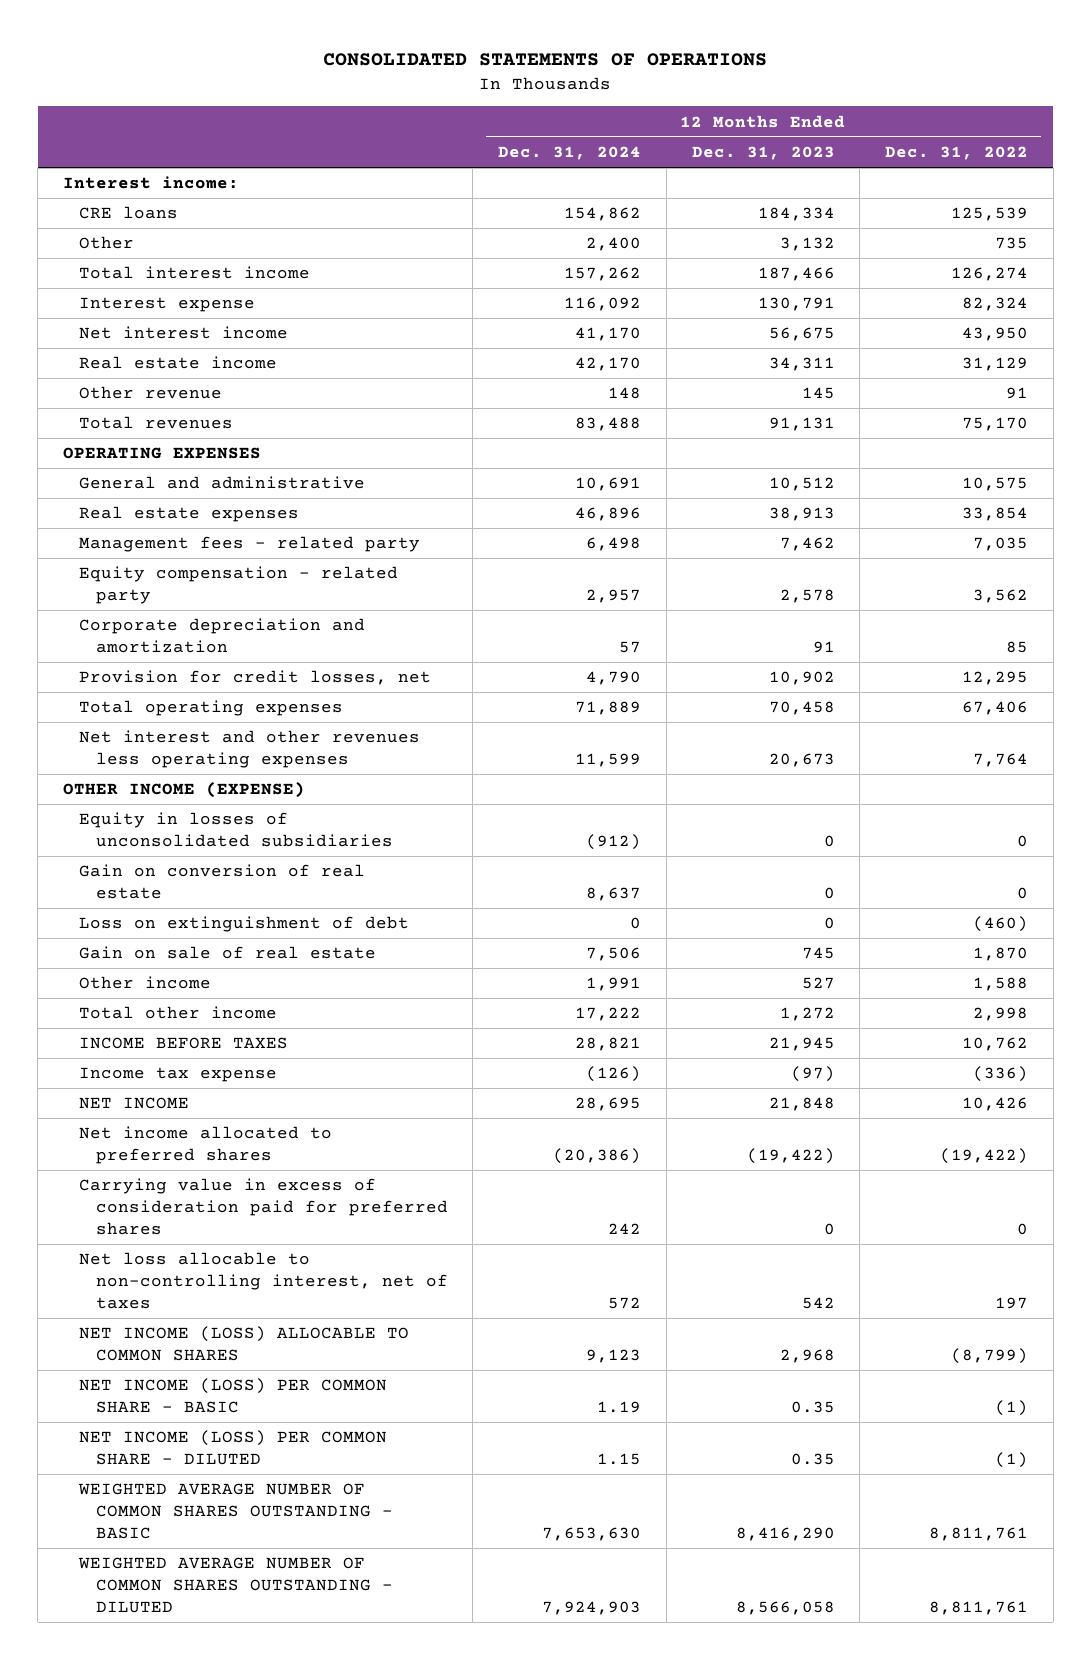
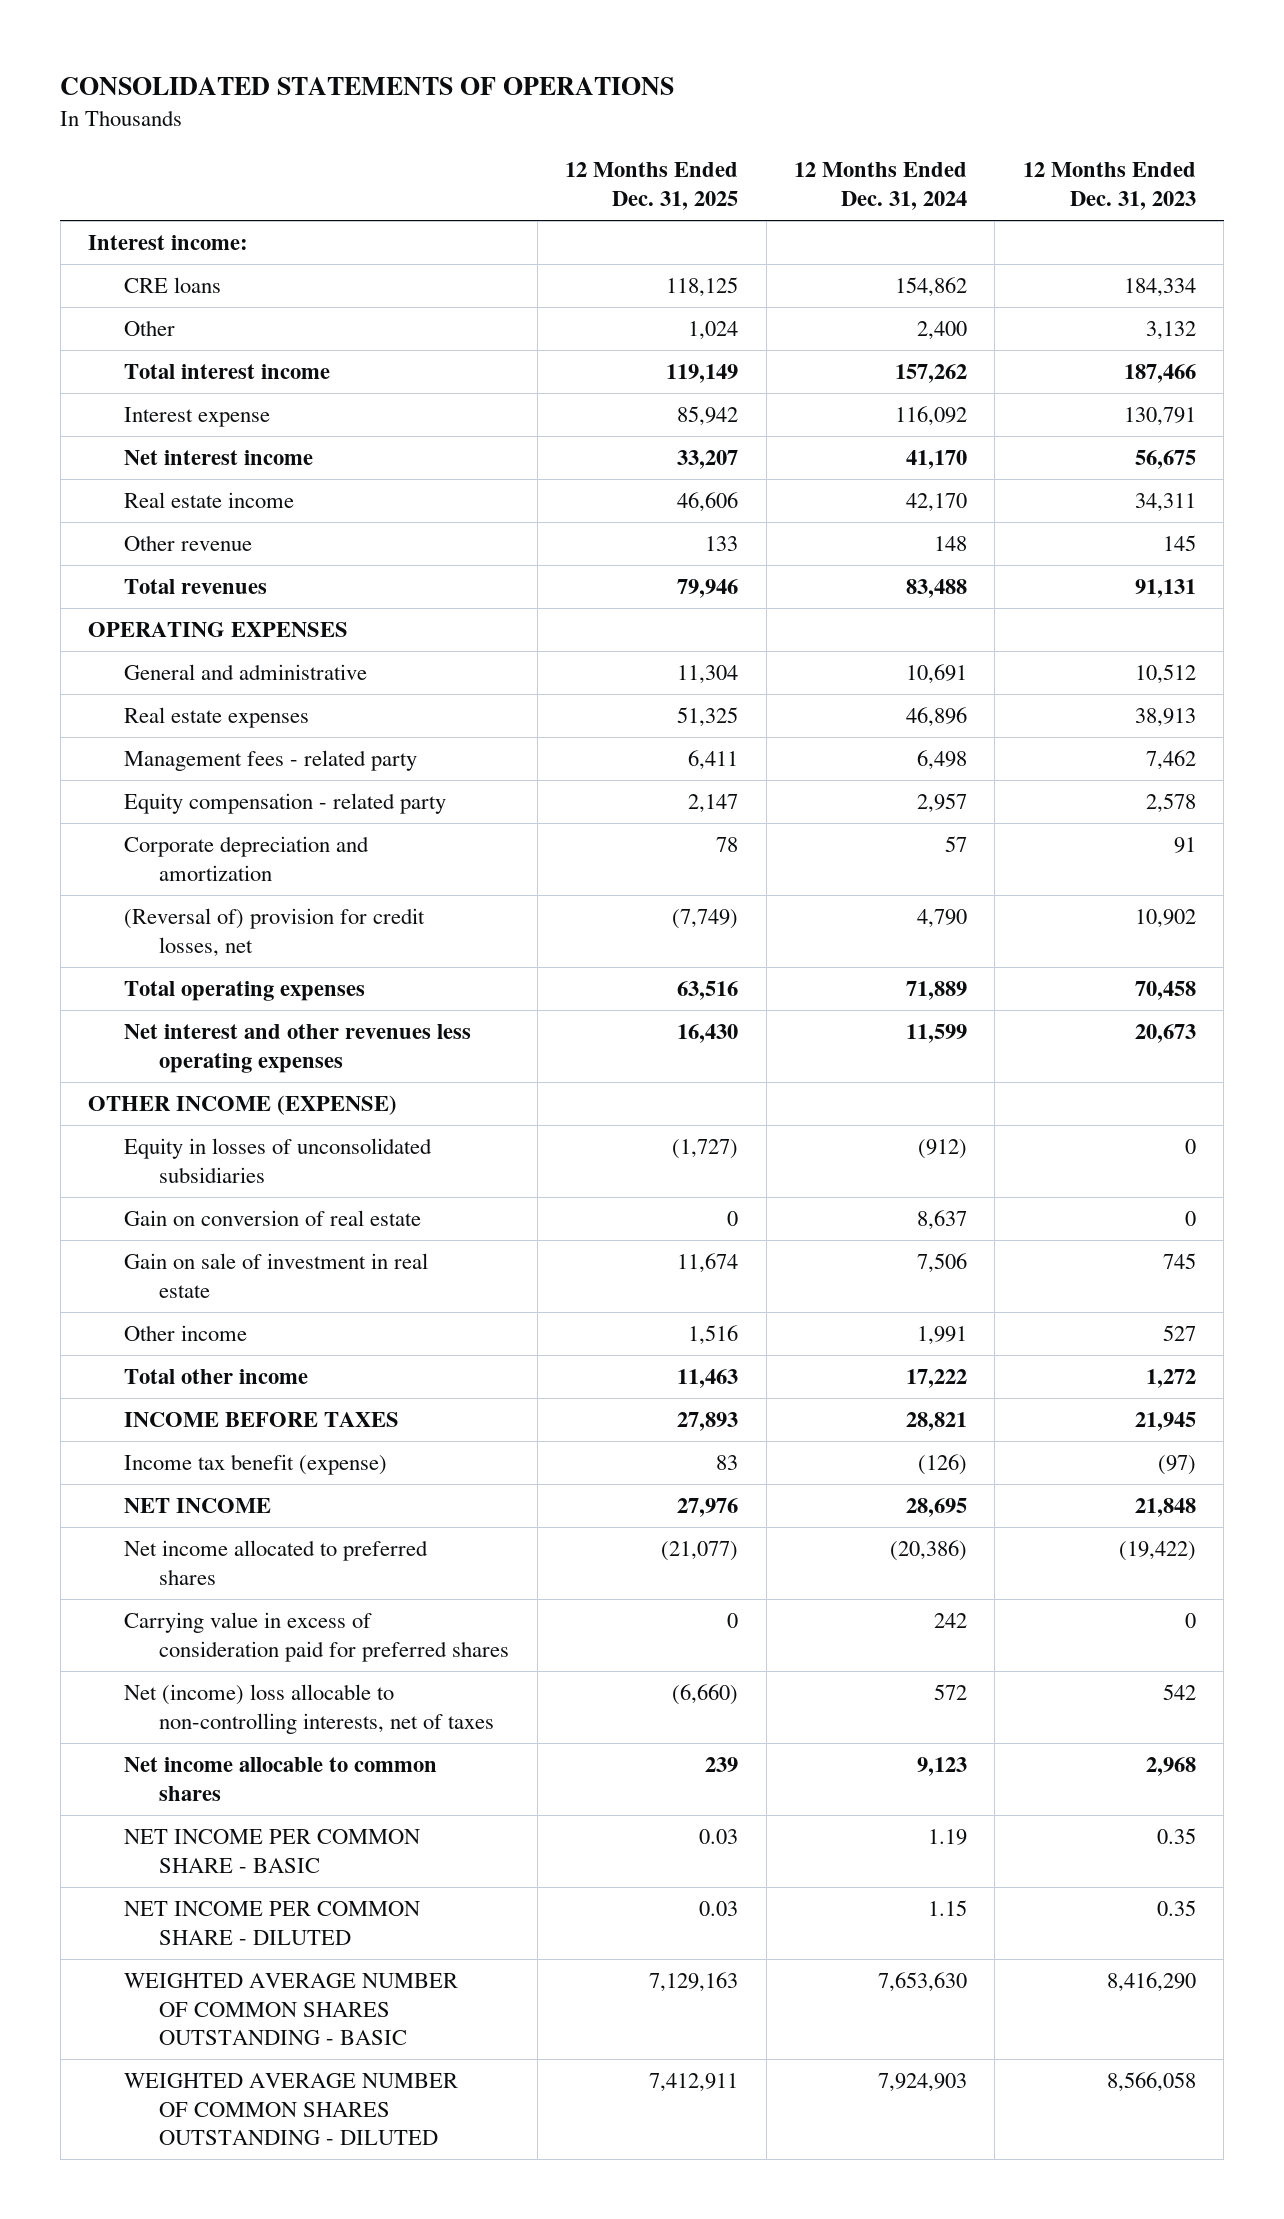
[884,146,1028,161] Dec. 31, 2022 -> none
none -> [565,162,739,210] 12 Months Ended Dec. 31, 2025
[79,670,432,686] Provision for credit losses, net -> [123,908,425,957] (Reversal of) provision for credit losses, net
[79,916,410,933] Loss on extinguishment of debt -> none
[79,946,377,960] Gain on sale of real estate -> [123,1253,428,1298] Gain on sale of investment in real estate
[79,1067,278,1083] Income tax expense -> [123,1454,387,1476] Income tax benefit (expense)
[79,1252,448,1310] Net loss allocable to non-controlling interest, net of taxes -> [123,1684,495,1734] Net (income) loss allocable to non-controlling interests, net of taxes
[79,1326,410,1362] NET INCOME (LOSS) ALLOCABLE TO COMMON SHARES -> [123,1757,437,1801] Net income allocable to common shares
[79,1378,388,1414] NET INCOME (LOSS) PER COMMON SHARE - BASIC -> [123,1829,420,1873] NET INCOME PER COMMON SHARE - BASIC
[79,1430,388,1466] NET INCOME (LOSS) PER COMMON SHARE - DILUTED -> [123,1901,420,1945] NET INCOME PER COMMON SHARE - DILUTED

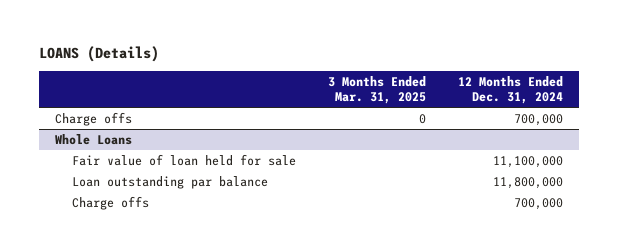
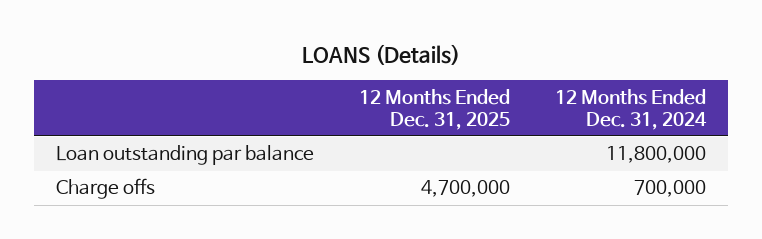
[327,75,426,105] 3 Months Ended Mar. 31, 2025 -> none
none -> [358,88,510,130] 12 Months Ended Dec. 31, 2025
[54,111,132,126] Charge offs -> none
[54,133,132,145] Whole Loans -> none
[71,153,296,166] Fair value of loan held for sale -> none

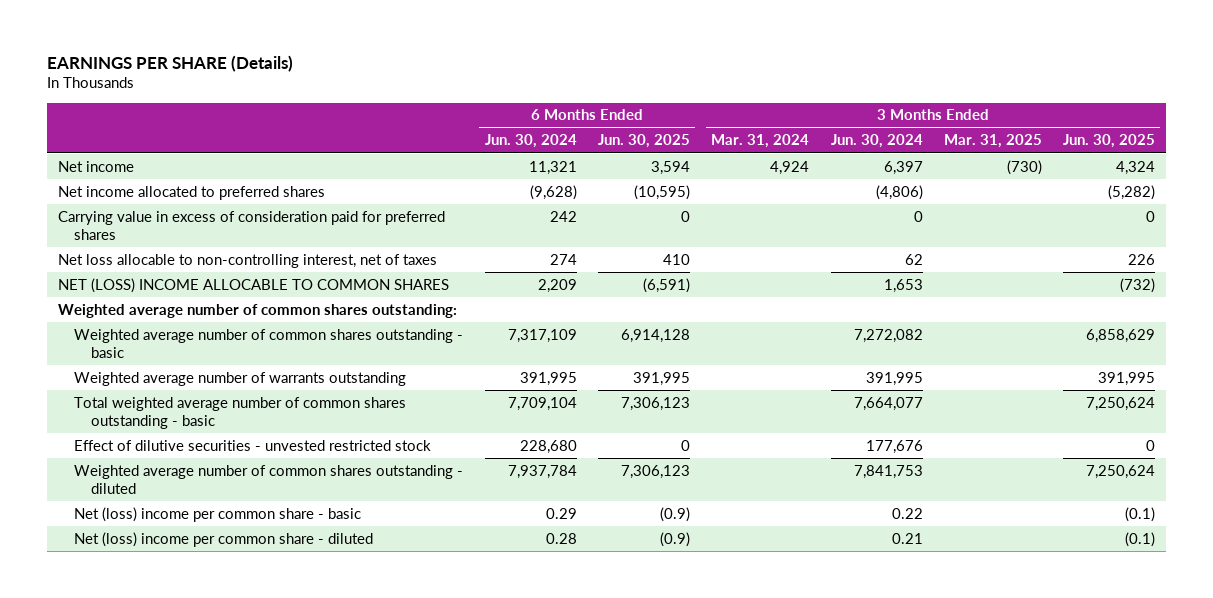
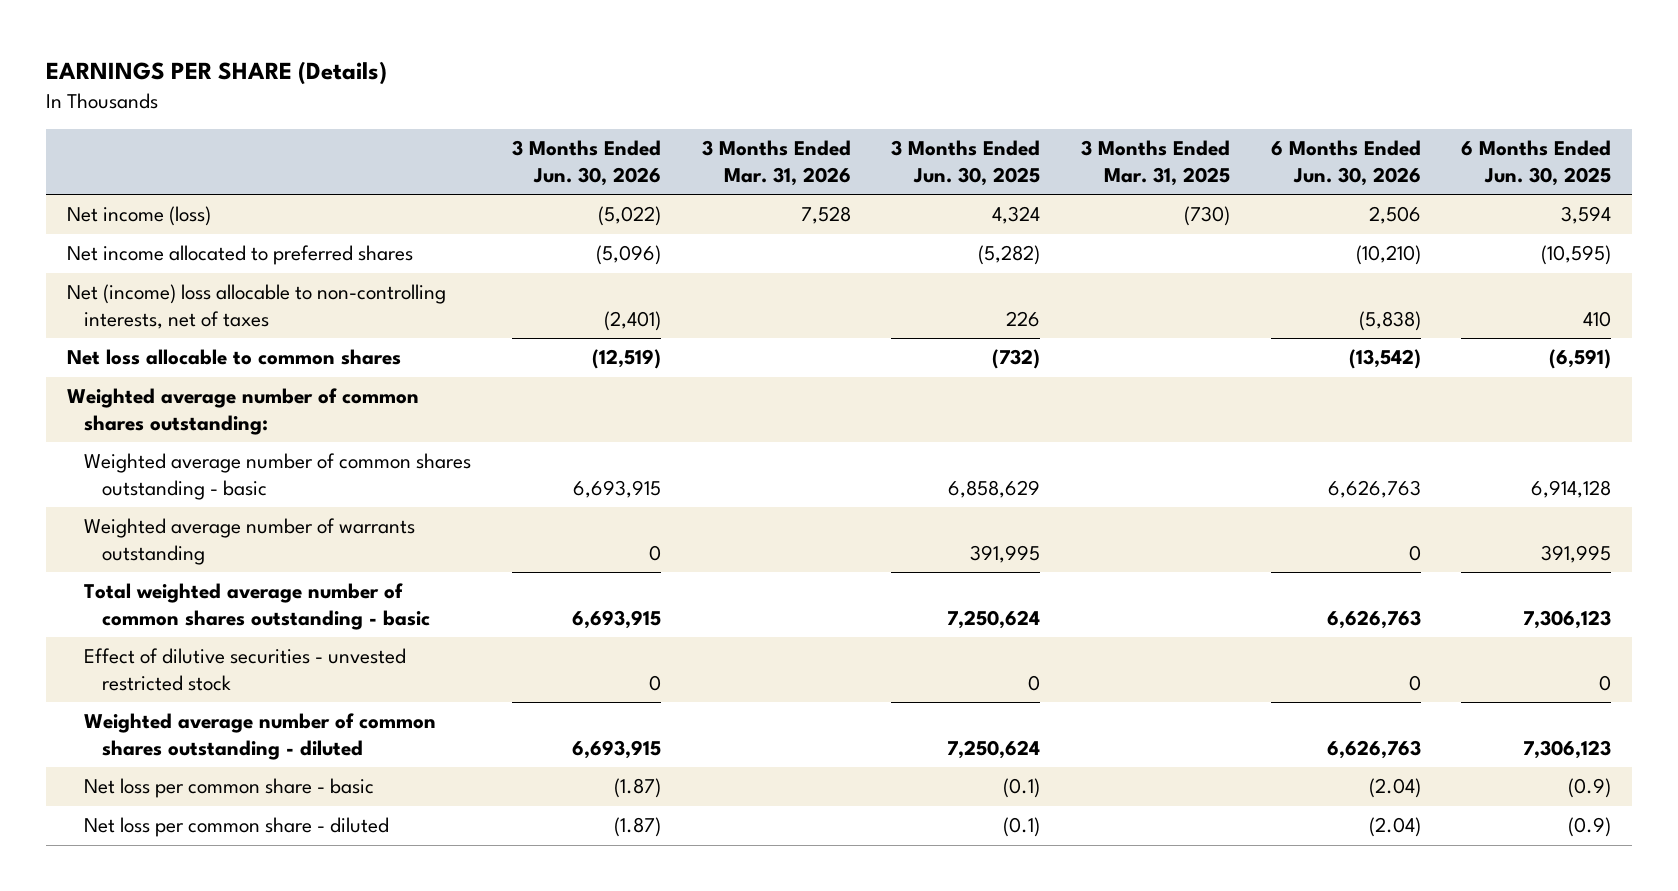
[484,134,577,149] Jun. 30, 2024 -> none
[711,134,810,149] Mar. 31, 2024 -> none
[830,134,923,149] Jun. 30, 2024 -> none
none -> [511,140,661,186] 3 Months Ended Jun. 30, 2026
none -> [701,140,851,186] 3 Months Ended Mar. 31, 2026
none -> [1270,140,1421,186] 6 Months Ended Jun. 30, 2026
[57,160,134,172] Net income -> [66,206,211,227] Net income (loss)
[57,210,445,240] Carrying value in excess of consideration paid for preferred shares -> none
[57,253,437,268] Net loss allocable to non-controlling interest, net of taxes -> [66,284,446,329] Net (income) loss allocable to non-controlling interests, net of taxes
[57,277,449,293] NET (LOSS) INCOME ALLOCABLE TO COMMON SHARES -> [66,349,401,366] Net loss allocable to common shares
[74,506,362,522] Net (loss) income per common share - basic -> [84,778,375,799] Net loss per common share - basic
[74,531,374,547] Net (loss) income per common share - diluted -> [84,817,390,838] Net loss per common share - diluted

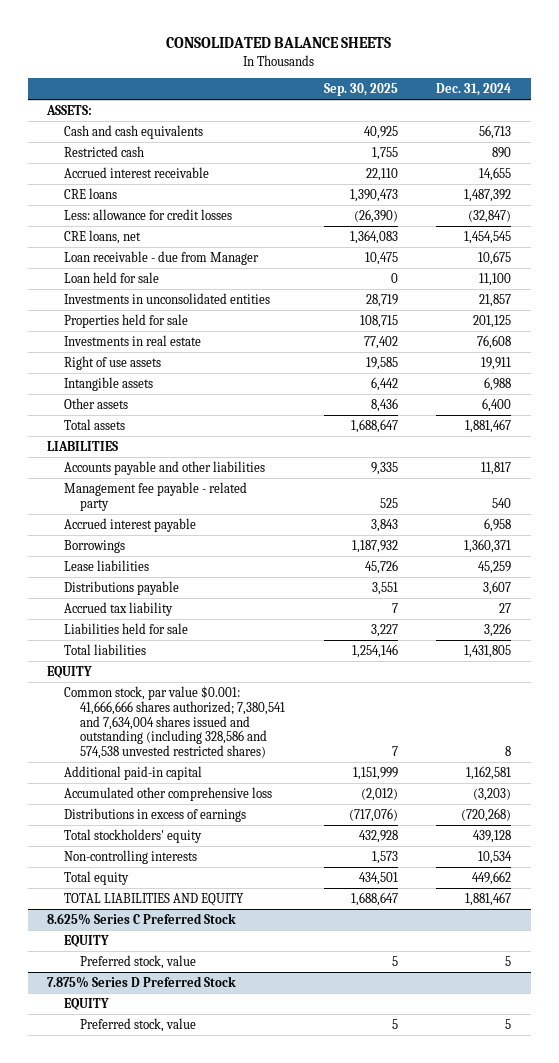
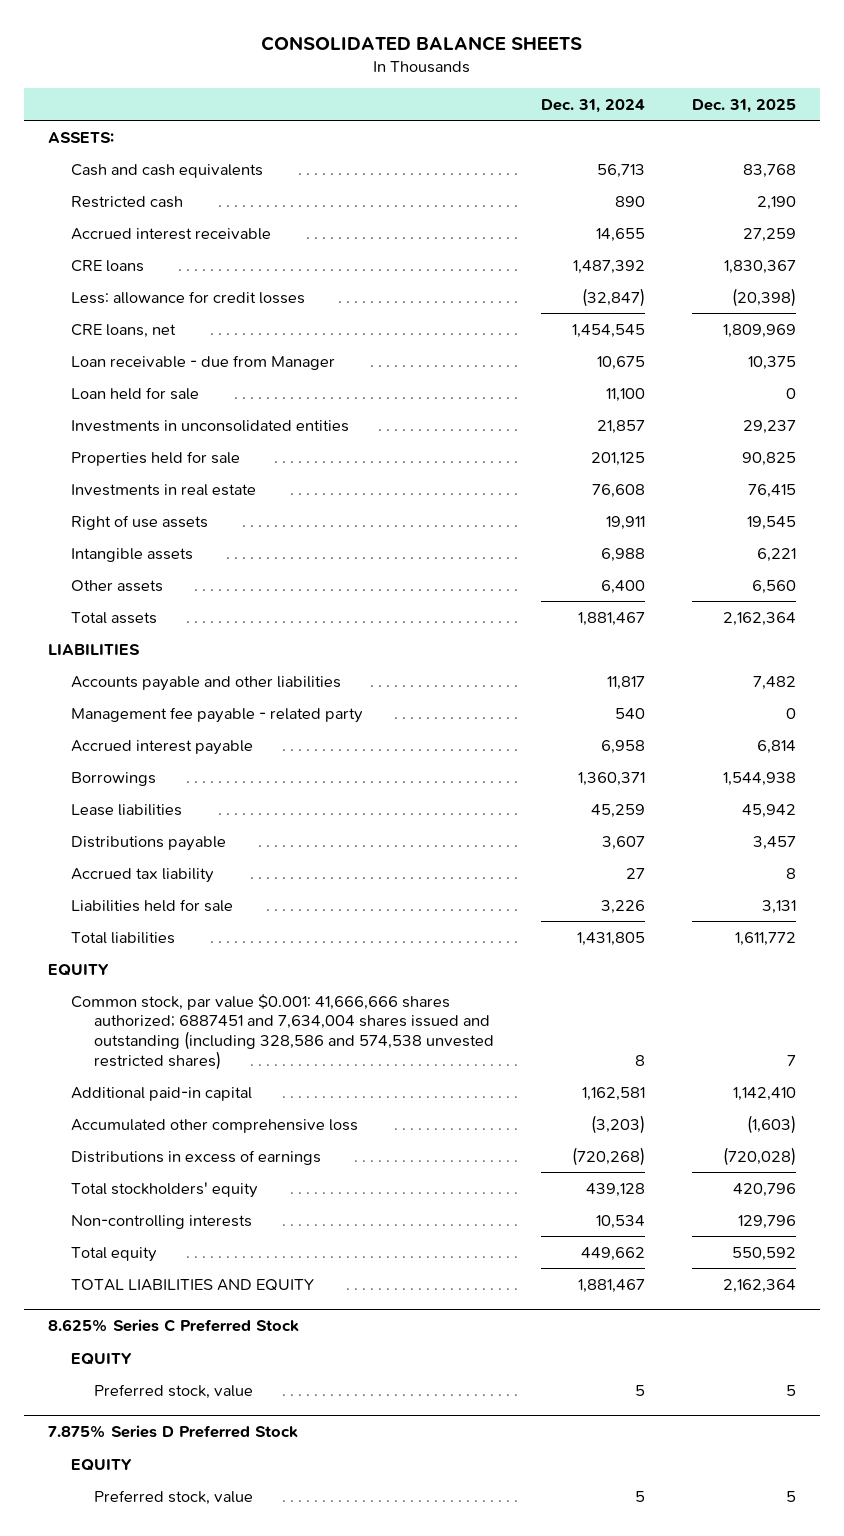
[323,83,398,97] Sep. 30, 2025 -> none
none -> [692,98,797,113] Dec. 31, 2025
[63,685,286,760] Common stock, par value $0.001: 41,666,666 shares authorized; 7,380,541 and 7,634,004 shares issued and outstanding (including 328,586 and 574,538 unvested restricted shares) -> [70,993,494,1070] Common stock, par value $0.001: 41,666,666 shares authorized; 6887451 and 7,634,004 shares issued and outstanding (including 328,586 and 574,538 unvested restricted shares)

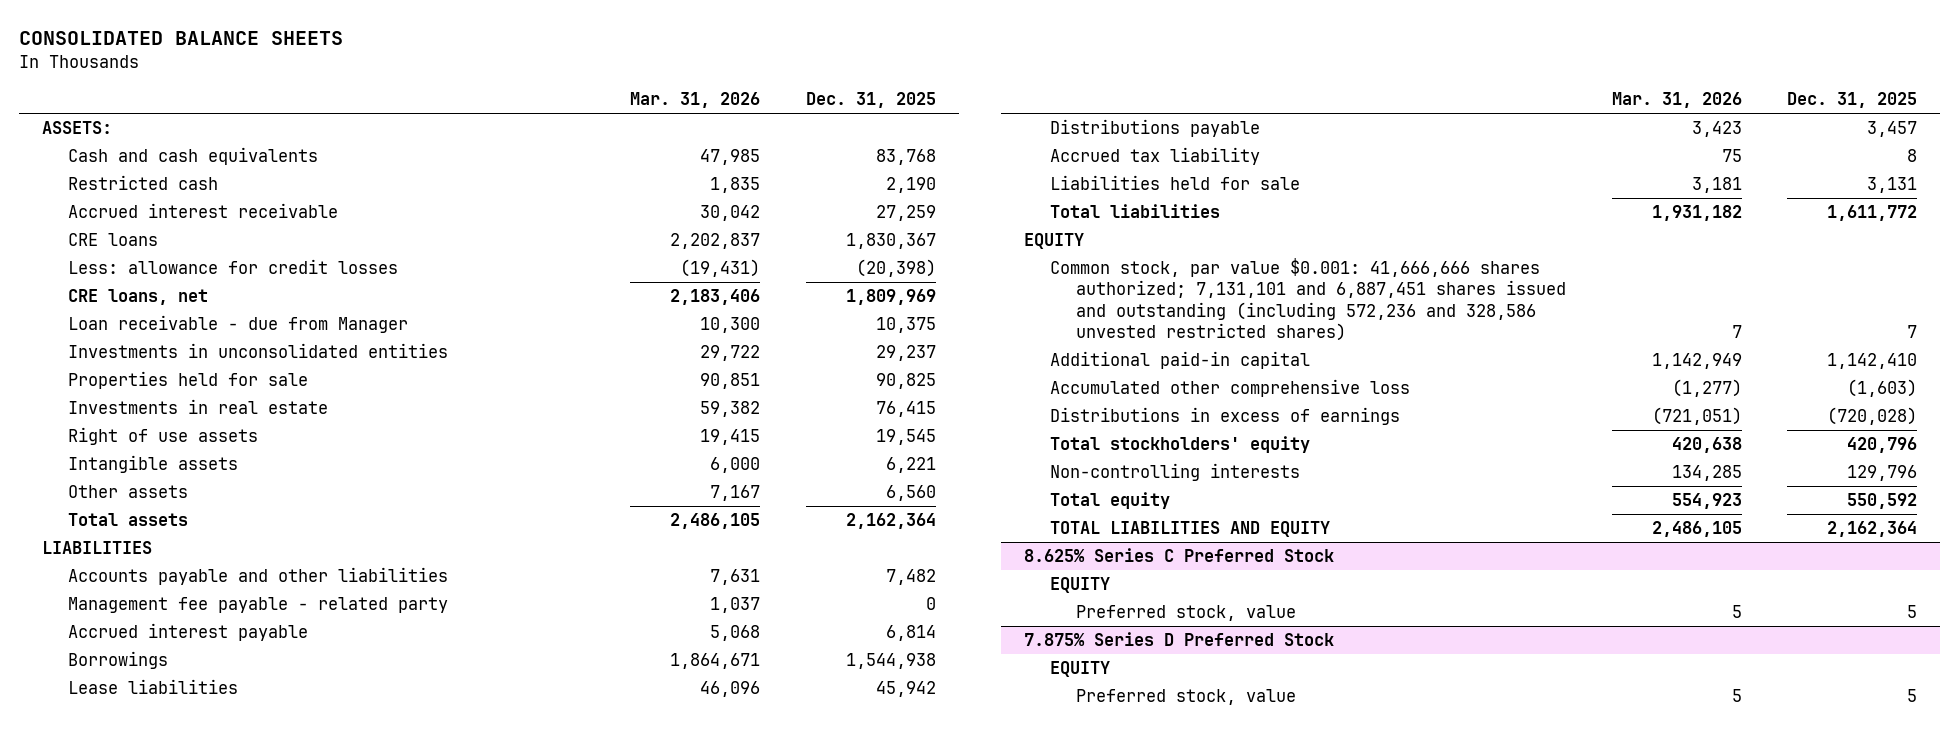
[541,98,646,113] Dec. 31, 2024 -> none
none -> [630,92,761,109] Mar. 31, 2026
[70,386,199,400] Loan held for sale -> none
[70,993,494,1070] Common stock, par value $0.001: 41,666,666 shares authorized; 6887451 and 7,634,004 shares issued and outstanding (including 328,586 and 574,538 unvested restricted shares) -> [1049,258,1566,341] Common stock, par value $0.001: 41,666,666 shares authorized; 7,131,101 and 6,887,451 shares issued and outstanding (including 572,236 and 328,586 unvested restricted shares)

